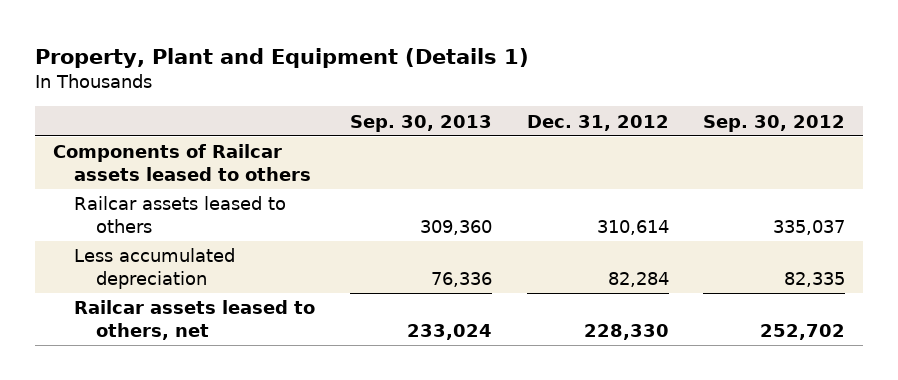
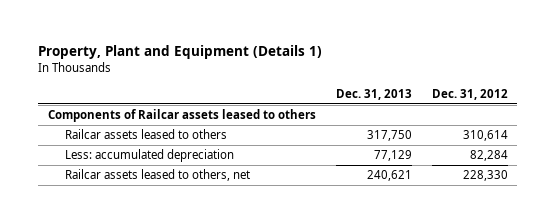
[349,114,492,132] Sep. 30, 2013 -> none
[703,114,846,132] Sep. 30, 2012 -> none
none -> [335,88,412,100] Dec. 31, 2013
[74,248,236,289] Less accumulated depreciation -> [65,149,235,163] Less: accumulated depreciation

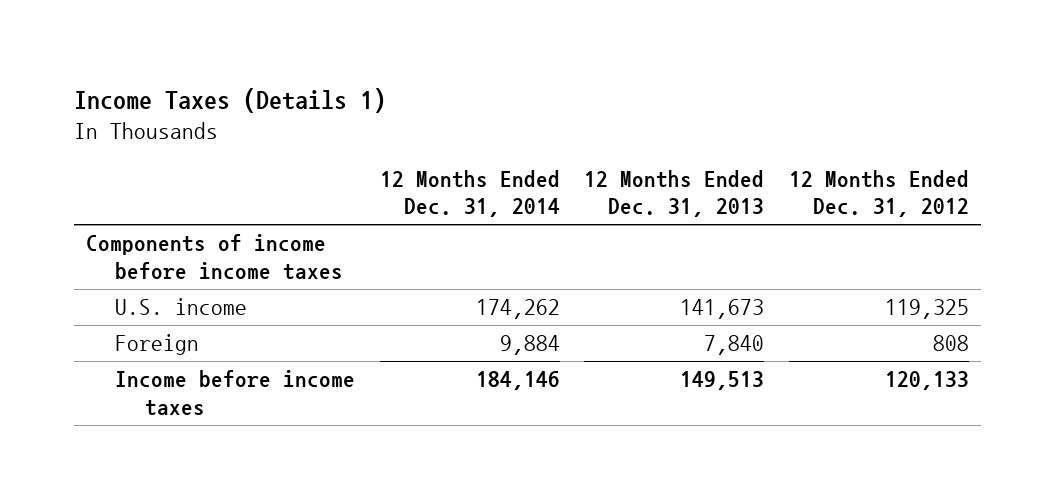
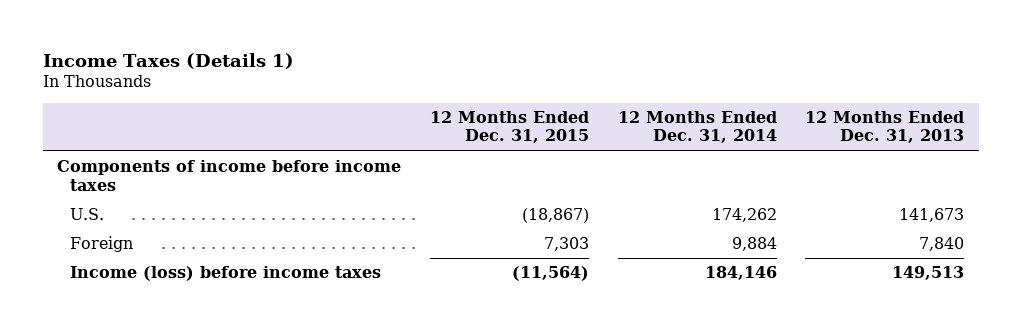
[788,169,969,218] 12 Months Ended Dec. 31, 2012 -> none
none -> [429,110,589,144] 12 Months Ended Dec. 31, 2015
[115,298,248,316] U.S. income -> [70,208,105,221] U.S.
[115,370,356,416] Income before income taxes -> [70,266,382,282] Income (loss) before income taxes

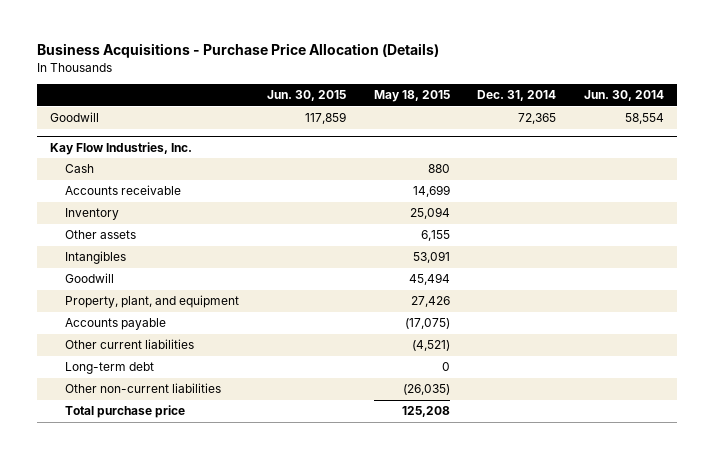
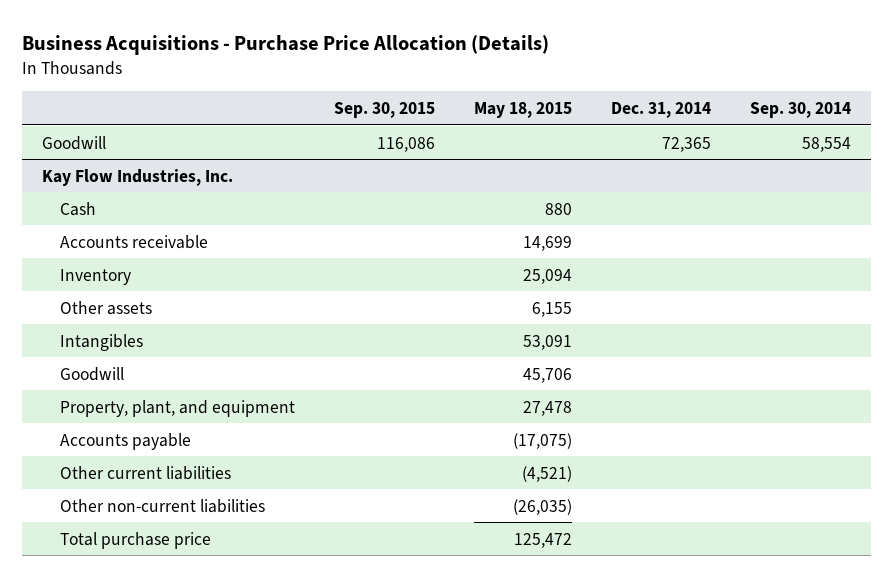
[266,90,346,102] Jun. 30, 2015 -> none
[583,90,664,102] Jun. 30, 2014 -> none
none -> [333,101,435,118] Sep. 30, 2015
none -> [750,101,852,118] Sep. 30, 2014
[408,273,450,286] 45,494 -> [522,367,572,383] 45,706
[410,296,450,308] 27,426 -> [522,400,572,416] 27,478
[65,362,155,375] Long-term debt -> none
[401,406,450,418] 125,208 -> [513,532,572,548] 125,472

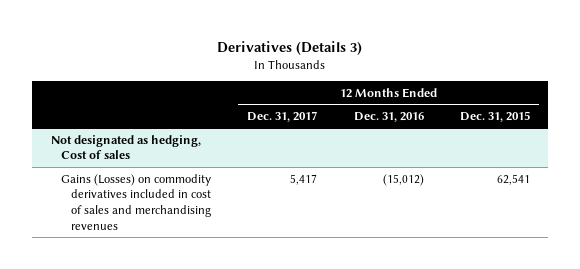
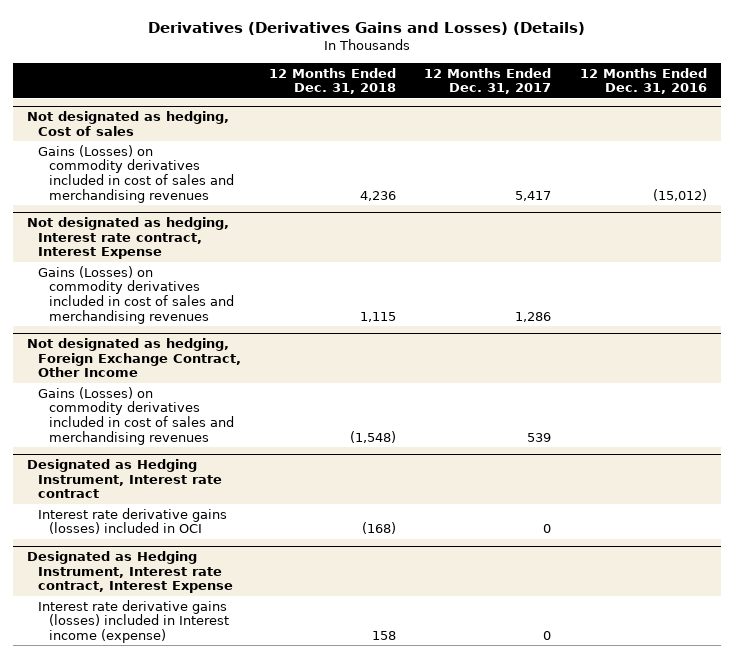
[217,40,363,55] Derivatives (Details 3) -> [147,22,585,36] Derivatives (Derivatives Gains and Losses) (Details)
[459,110,530,122] Dec. 31, 2015 -> none
none -> [269,67,397,95] 12 Months Ended Dec. 31, 2018
none -> [27,216,230,260] Not designated as hedging, Interest rate contract, Interest Expense
none -> [38,265,235,324] Gains (Losses) on commodity derivatives included in cost of sales and merchandising revenues
none -> [27,337,242,378] Not designated as hedging, Foreign Exchange Contract, Other Income
none -> [38,386,235,445] Gains (Losses) on commodity derivatives included in cost of sales and merchandising revenues
none -> [27,458,223,499] Designated as Hedging Instrument, Interest rate contract
none -> [38,507,228,535] Interest rate derivative gains (losses) included in OCI
none -> [27,550,234,594] Designated as Hedging Instrument, Interest rate contract, Interest Expense
none -> [38,599,230,643] Interest rate derivative gains (losses) included in Interest income (expense)

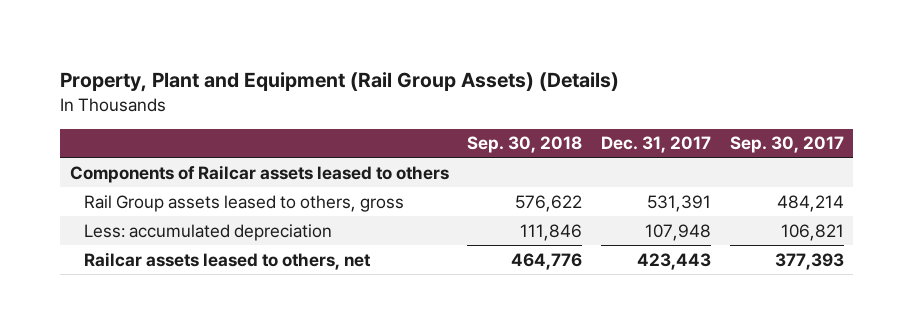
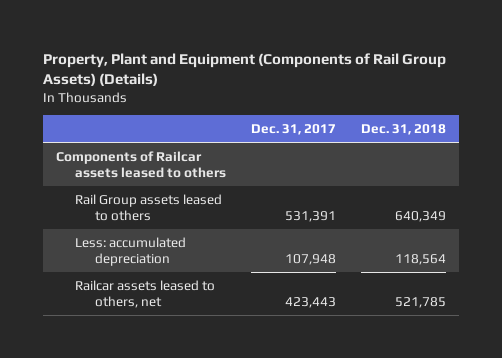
[60,72,620,93] Property, Plant and Equipment (Rail Group Assets) (Details) -> [43,52,447,87] Property, Plant and Equipment (Components of Rail Group Assets) (Details)
[467,136,583,154] Sep. 30, 2018 -> none
[729,136,844,154] Sep. 30, 2017 -> none
none -> [361,124,447,136] Dec. 31, 2018
[83,194,404,212] Rail Group assets leased to others, gross -> [75,193,223,222] Rail Group assets leased to others

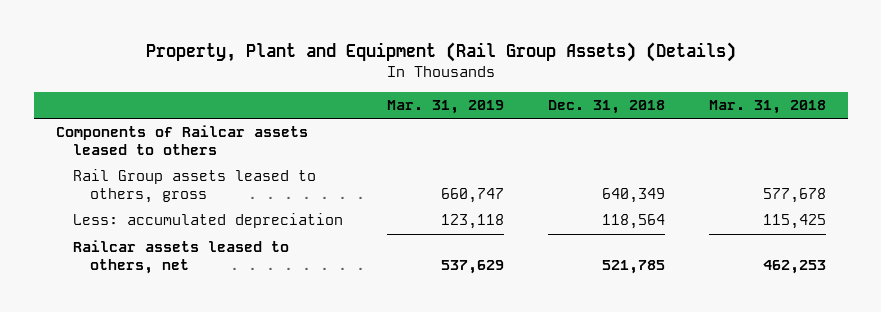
[43,52,447,87] Property, Plant and Equipment (Components of Rail Group Assets) (Details) -> [145,41,736,62] Property, Plant and Equipment (Rail Group Assets) (Details)
[251,124,337,136] Dec. 31, 2017 -> none
none -> [386,100,504,115] Mar. 31, 2019
none -> [708,100,826,115] Mar. 31, 2018
[75,193,223,222] Rail Group assets leased to others -> [72,169,316,204] Rail Group assets leased to others, gross

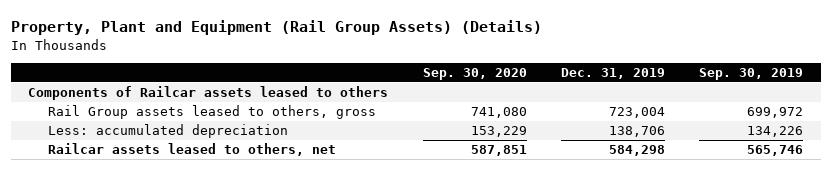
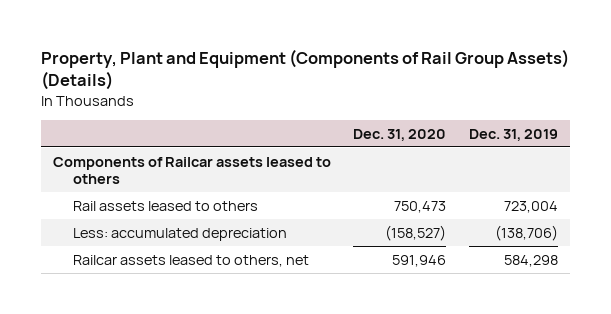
[11,19,543,35] Property, Plant and Equipment (Rail Group Assets) (Details) -> [41,48,570,91] Property, Plant and Equipment (Components of Rail Group Assets) (Details)
[422,68,527,81] Sep. 30, 2020 -> none
[699,68,804,81] Sep. 30, 2019 -> none
none -> [353,128,447,141] Dec. 31, 2020
[47,105,376,120] Rail Group assets leased to others, gross -> [73,200,259,211] Rail assets leased to others
[609,126,666,138] 138,706 -> [495,224,559,241] (138,706)

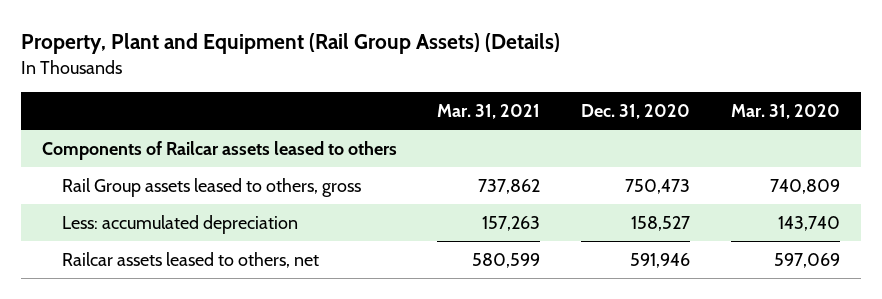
[41,48,570,91] Property, Plant and Equipment (Components of Rail Group Assets) (Details) -> [21,33,561,55] Property, Plant and Equipment (Rail Group Assets) (Details)
[469,128,559,141] Dec. 31, 2019 -> none
none -> [437,104,541,120] Mar. 31, 2021
none -> [731,104,841,120] Mar. 31, 2020
[73,200,259,211] Rail assets leased to others -> [61,178,361,198] Rail Group assets leased to others, gross
[385,224,447,241] (158,527) -> [631,216,691,232] 158,527

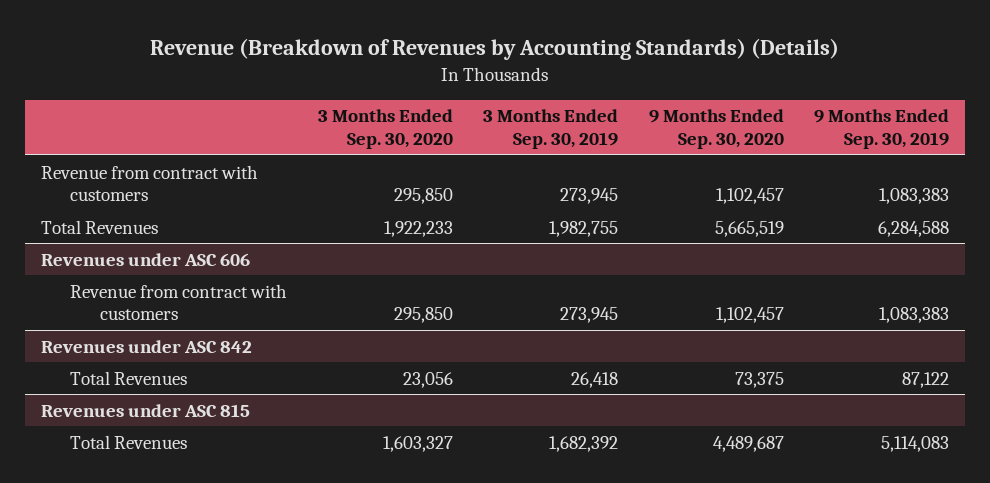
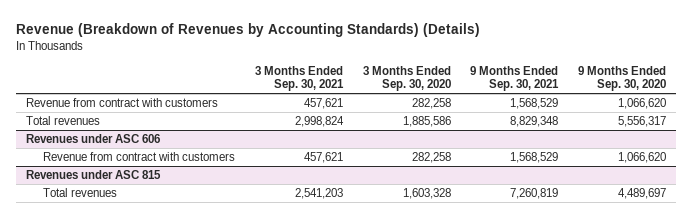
[483,109,619,150] 3 Months Ended Sep. 30, 2019 -> none
[814,109,950,150] 9 Months Ended Sep. 30, 2019 -> none
none -> [254,65,344,92] 3 Months Ended Sep. 30, 2021
none -> [470,65,560,92] 9 Months Ended Sep. 30, 2021
[393,188,453,205] 295,850 -> [411,98,451,110] 282,258
[715,188,784,205] 1,102,457 -> [618,98,667,110] 1,066,620
[40,219,158,234] Total Revenues -> [26,116,101,126] Total revenues
[383,220,453,237] 1,922,233 -> [402,116,451,128] 1,885,586
[714,220,784,237] 5,665,519 -> [618,116,667,128] 5,556,317
[40,339,252,353] Revenues under ASC 842 -> none
[70,370,188,385] Total Revenues -> none
[393,307,453,324] 295,850 -> [411,152,451,164] 282,258
[715,307,784,324] 1,102,457 -> [618,152,667,164] 1,066,620
[70,434,188,449] Total Revenues -> [42,188,117,198] Total revenues
[382,435,453,452] 1,603,327 -> [402,188,451,200] 1,603,328
[712,435,784,452] 4,489,687 -> [618,188,667,200] 4,489,697

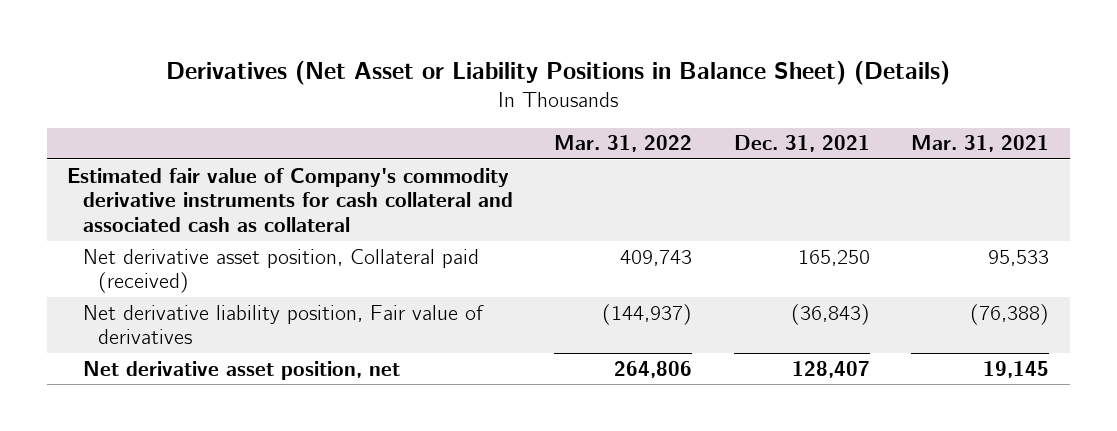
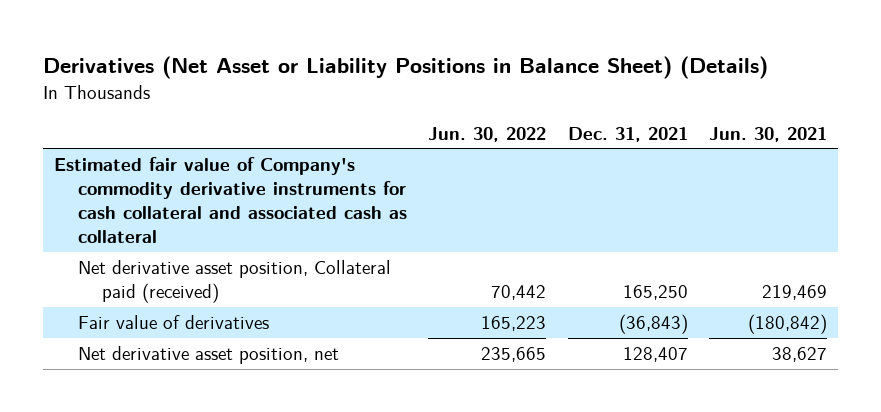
[554,135,693,153] Mar. 31, 2022 -> none
[911,135,1050,153] Mar. 31, 2021 -> none
none -> [428,126,547,142] Jun. 30, 2022
none -> [709,126,828,142] Jun. 30, 2021
[82,304,484,345] Net derivative liability position, Fair value of derivatives -> [77,315,269,330] Fair value of derivatives

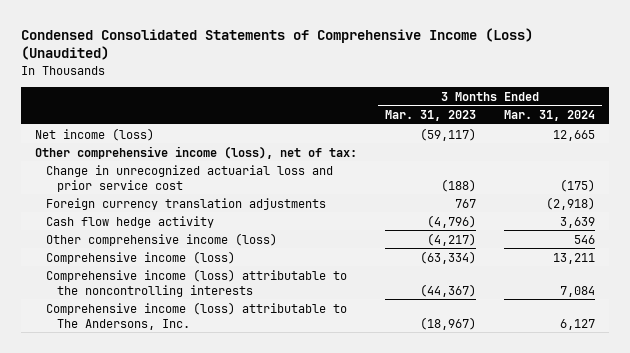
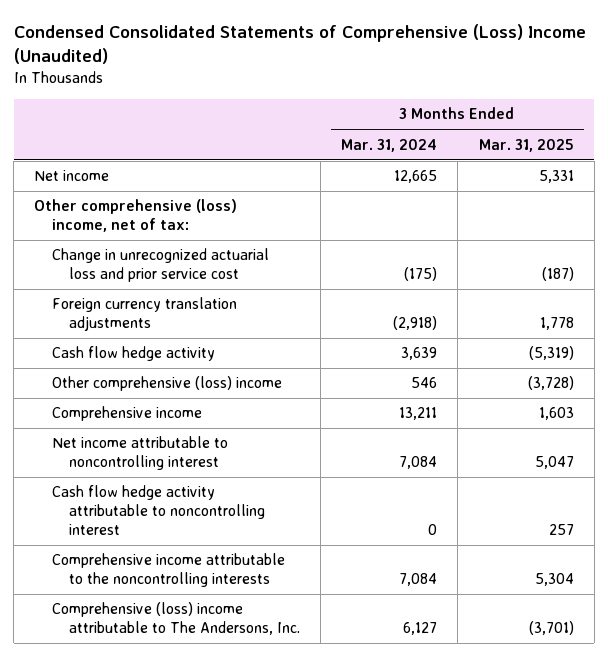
[20,27,533,61] Condensed Consolidated Statements of Comprehensive Income (Loss) (Unaudited) -> [13,23,586,65] Condensed Consolidated Statements of Comprehensive (Loss) Income (Unaudited)
[385,109,477,121] Mar. 31, 2023 -> none
none -> [478,138,574,152] Mar. 31, 2025
[34,127,154,141] Net income (loss) -> [34,170,110,182] Net income
[34,145,357,159] Other comprehensive income (loss), net of tax: -> [34,199,238,233] Other comprehensive (loss) income, net of tax:
[45,232,277,246] Other comprehensive income (loss) -> [51,376,282,392] Other comprehensive (loss) income
[45,250,235,264] Comprehensive income (loss) -> [51,406,202,422] Comprehensive income
[45,268,347,297] Comprehensive income (loss) attributable to the noncontrolling interests -> [51,436,228,471] Net income attributable to noncontrolling interest
none -> [51,485,266,535] Cash flow hedge activity attributable to noncontrolling interest
none -> [51,553,285,588] Comprehensive income attributable to the noncontrolling interests
[45,301,347,330] Comprehensive income (loss) attributable to The Andersons, Inc. -> [51,602,301,636] Comprehensive (loss) income attributable to The Andersons, Inc.

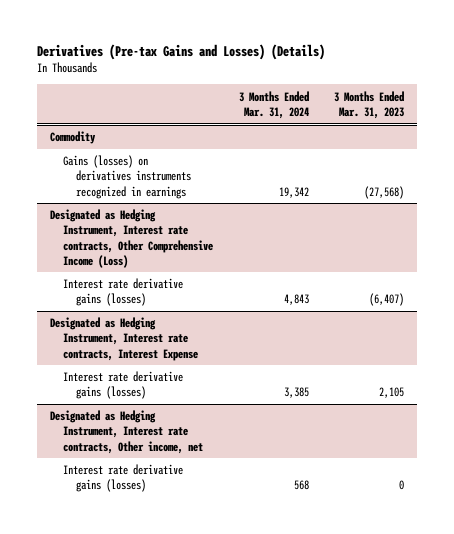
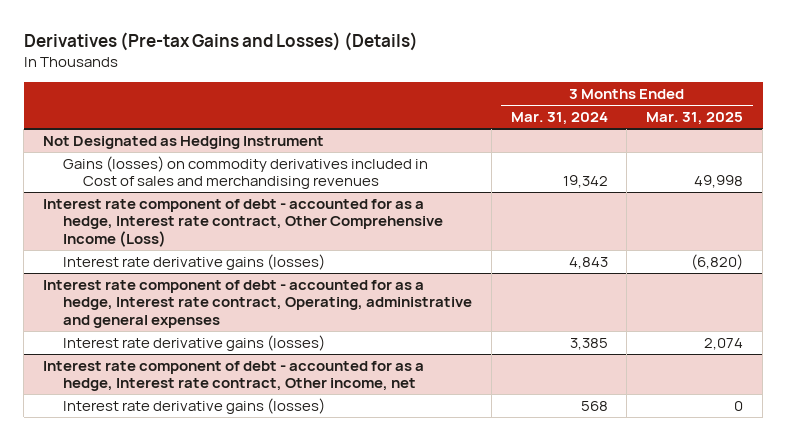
[334,90,405,119] 3 Months Ended Mar. 31, 2023 -> none
none -> [646,112,744,126] Mar. 31, 2025
[50,131,97,145] Commodity -> none
[50,209,213,268] Designated as Hedging Instrument, Interest rate contracts, Other Comprehensive Income (Loss) -> none
none -> [43,135,325,149] Not Designated as Hedging Instrument
[62,155,191,199] Gains (losses) on derivatives instruments recognized in earnings -> [62,155,428,190] Gains (losses) on commodity derivatives included in Cost of sales and merchandising revenues
none -> [43,198,443,247] Interest rate component of debt - accounted for as a hedge, Interest rate contract, Other Comprehensive Income (Loss)
[50,317,198,361] Designated as Hedging Instrument, Interest rate contracts, Interest Expense -> none
none -> [43,279,472,328] Interest rate component of debt - accounted for as a hedge, Interest rate contract, Operating, administrative and general expenses
[50,410,203,454] Designated as Hedging Instrument, Interest rate contracts, Other income, net -> none
none -> [43,360,425,392] Interest rate component of debt - accounted for as a hedge, Interest rate contract, Other income, net

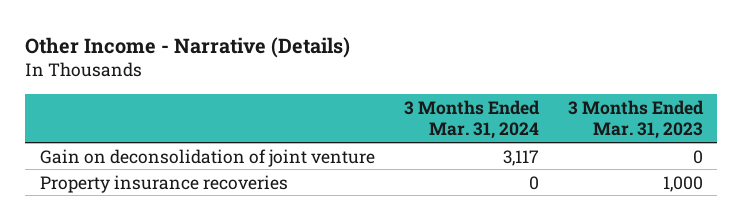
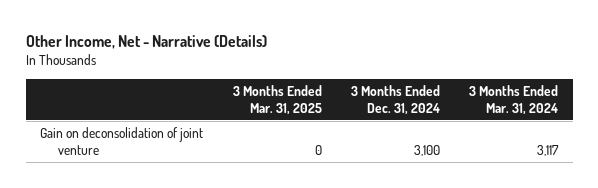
[25,36,351,58] Other Income - Narrative (Details) -> [25,34,267,49] Other Income, Net - Narrative (Details)
[567,99,704,140] 3 Months Ended Mar. 31, 2023 -> none
none -> [232,84,322,115] 3 Months Ended Mar. 31, 2025
none -> [350,84,440,115] 3 Months Ended Dec. 31, 2024
[39,174,288,193] Property insurance recoveries -> none

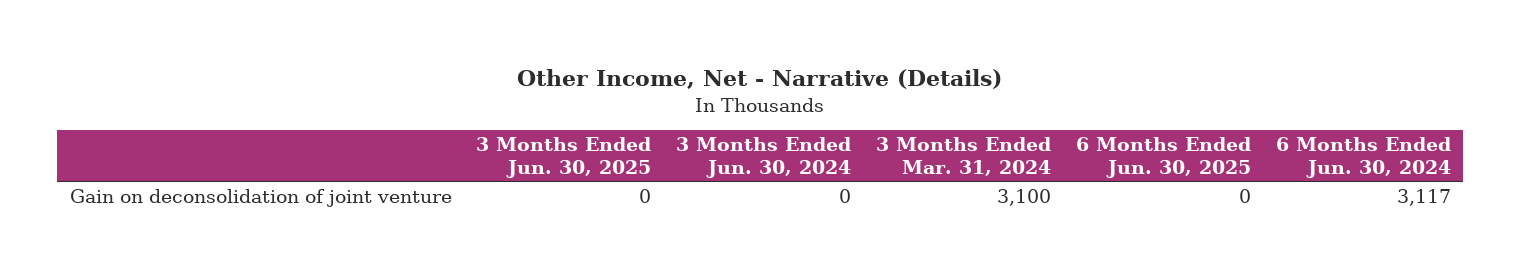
[232,84,322,115] 3 Months Ended Mar. 31, 2025 -> none
[350,84,440,115] 3 Months Ended Dec. 31, 2024 -> none
none -> [476,137,652,178] 3 Months Ended Jun. 30, 2025
none -> [676,137,852,178] 3 Months Ended Jun. 30, 2024
none -> [1075,137,1251,178] 6 Months Ended Jun. 30, 2025
none -> [1275,137,1451,178] 6 Months Ended Jun. 30, 2024
[537,144,560,156] 3,117 -> [997,188,1052,206] 3,100

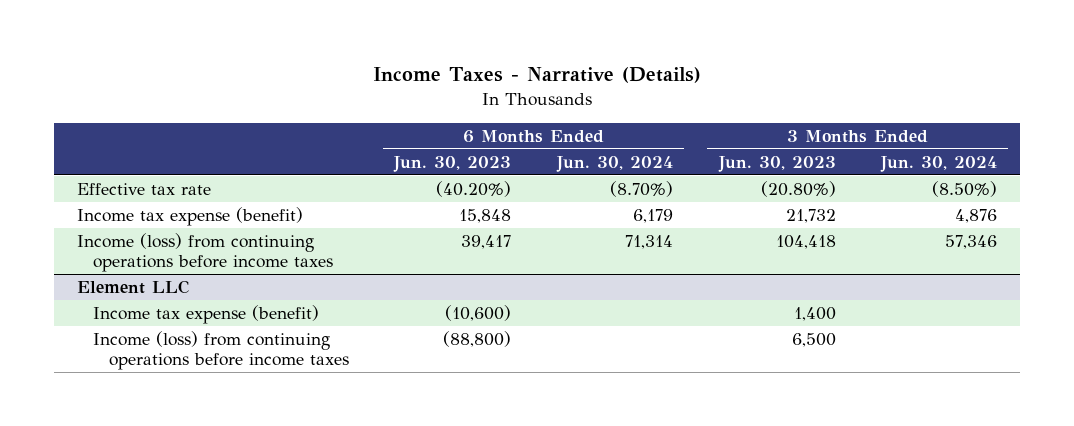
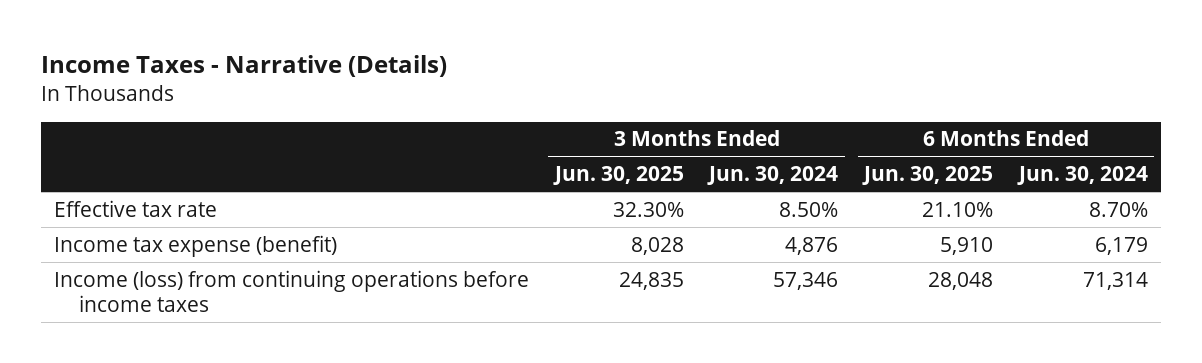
[393,155,512,172] Jun. 30, 2023 -> none
[717,155,836,172] Jun. 30, 2023 -> none
none -> [552,166,684,186] Jun. 30, 2025
none -> [862,166,994,186] Jun. 30, 2025
[610,181,674,198] (8.70%) -> [1088,201,1148,217] 8.70%
[932,181,998,198] (8.50%) -> [779,201,839,217] 8.50%
[76,280,189,295] Element LLC -> none
[92,305,319,325] Income tax expense (benefit) -> none
[92,331,349,371] Income (loss) from continuing operations before income taxes -> none

